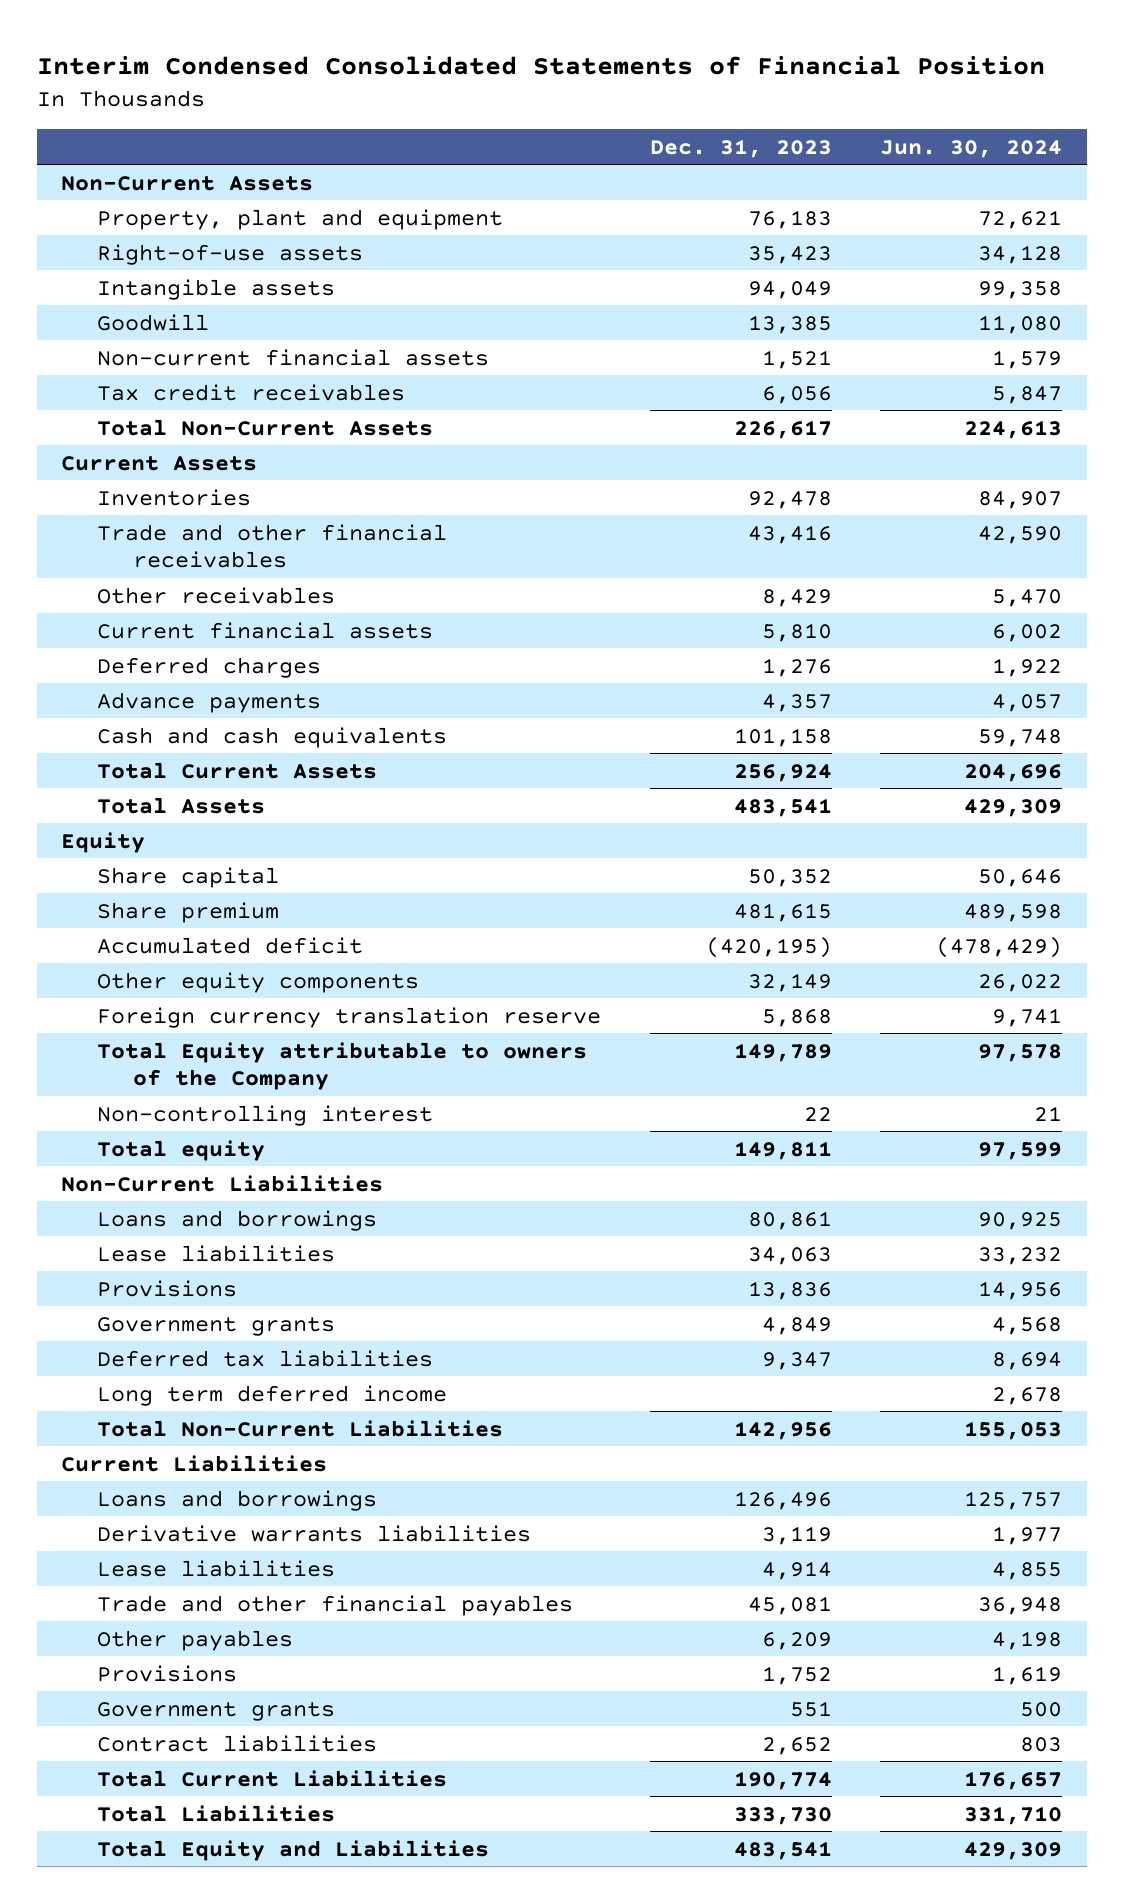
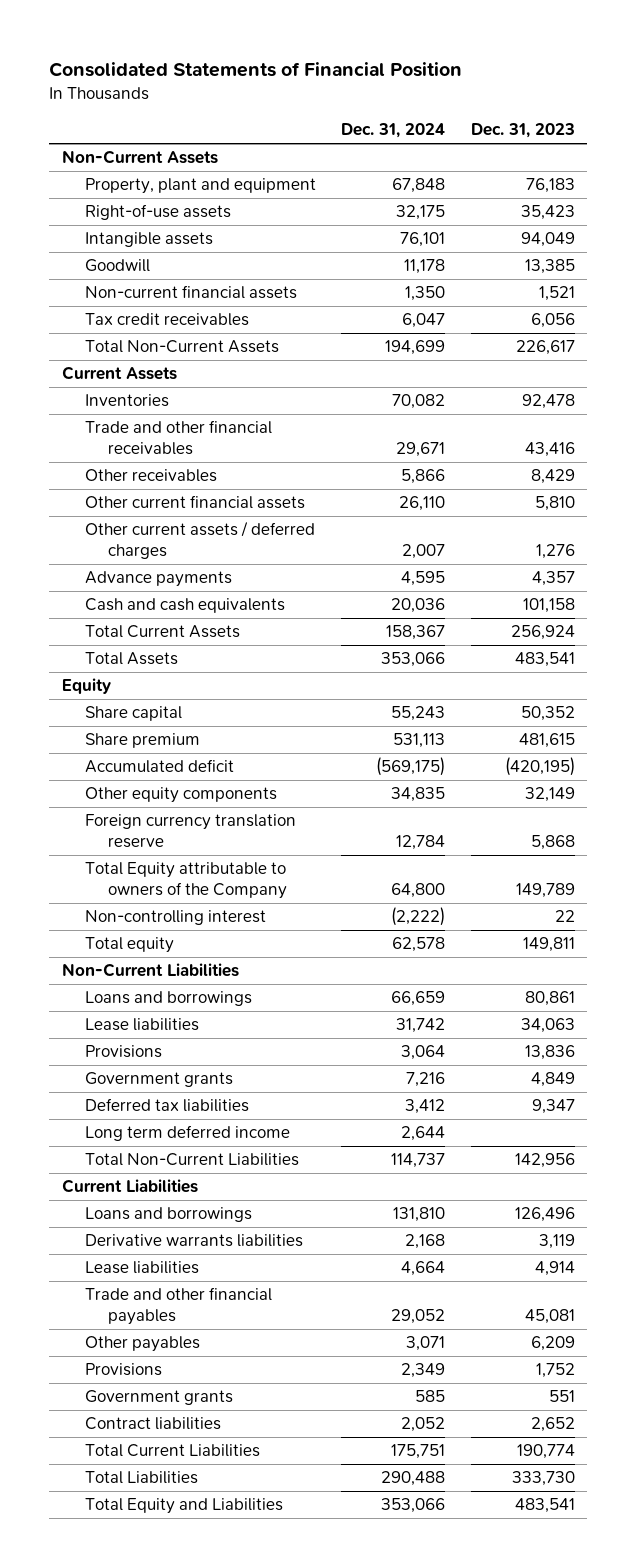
[37,55,1046,75] Interim Condensed Consolidated Statements of Financial Position -> [49,61,463,77] Consolidated Statements of Financial Position
[880,139,1063,158] Jun. 30, 2024 -> none
none -> [341,123,446,139] Dec. 31, 2024
[97,621,434,639] Current financial assets -> [84,495,305,510] Other current financial assets
[97,656,322,678] Deferred charges -> [84,521,315,560] Other current assets / deferred charges

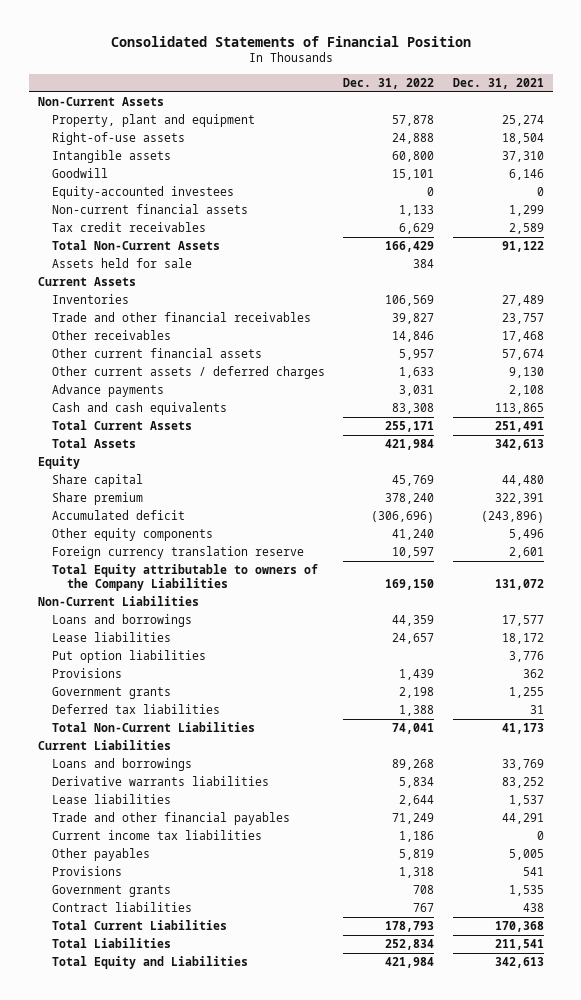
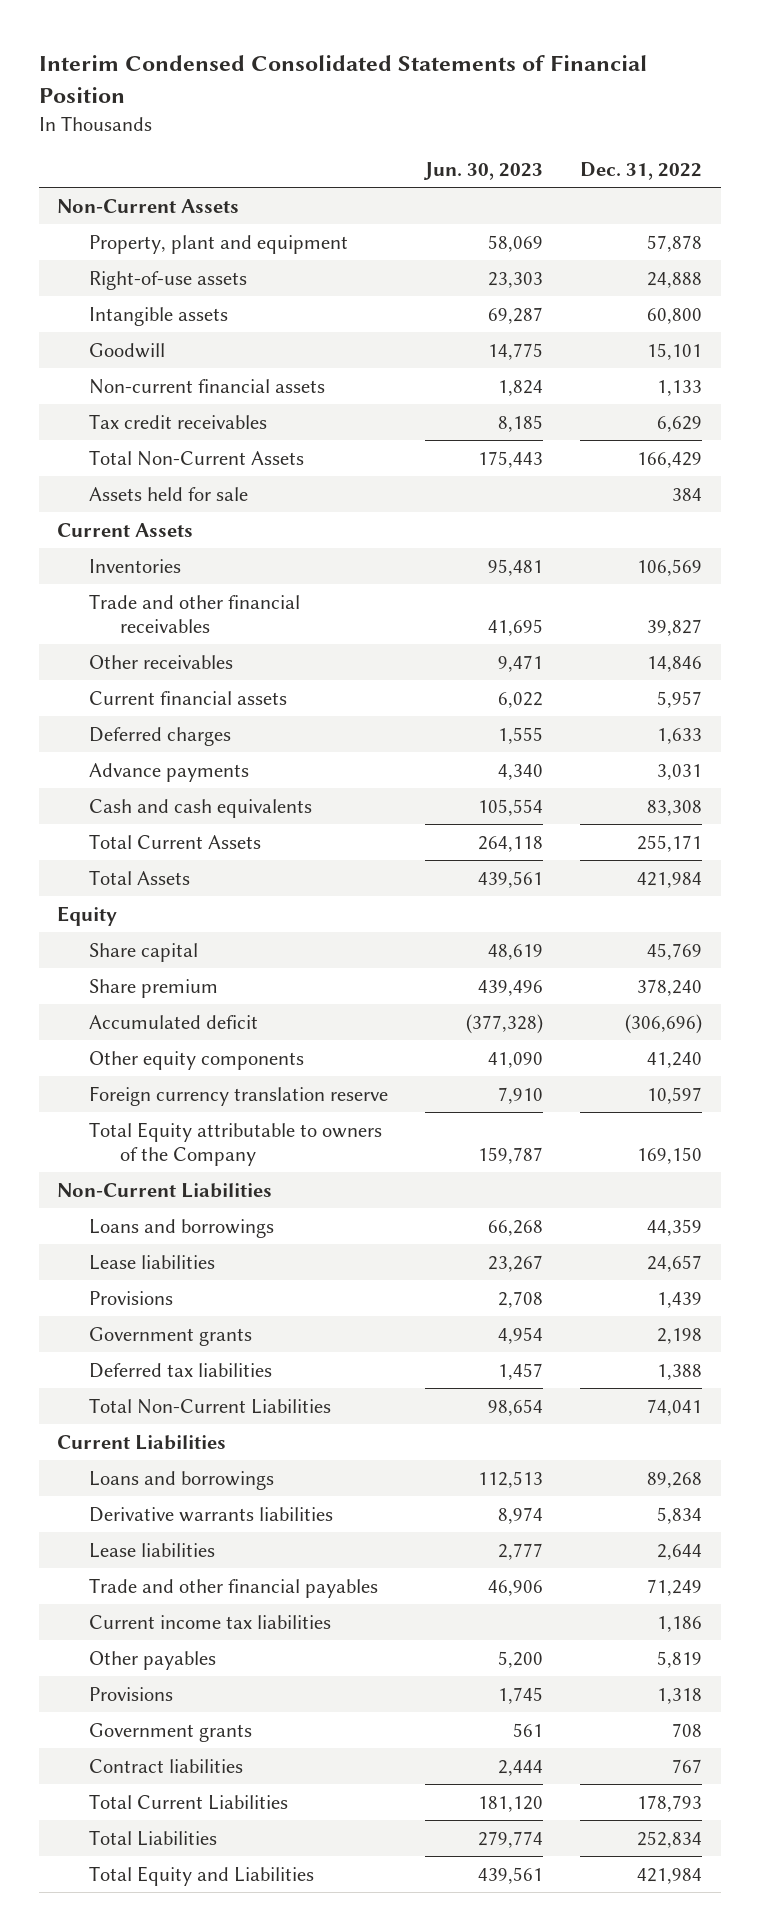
[110,35,471,47] Consolidated Statements of Financial Position -> [38,54,647,103] Interim Condensed Consolidated Statements of Financial Position
[452,78,544,90] Dec. 31, 2021 -> none
none -> [422,162,543,181] Jun. 30, 2023
[52,186,235,200] Equity-accounted investees -> none
[52,348,263,359] Other current financial assets -> [88,690,287,705] Current financial assets
[52,366,326,380] Other current assets / deferred charges -> [88,726,231,746] Deferred charges
[52,564,319,591] Total Equity attributable to owners of the Company Liabilities -> [88,1121,382,1166] Total Equity attributable to owners of the Company
[52,650,207,664] Put option liabilities -> none

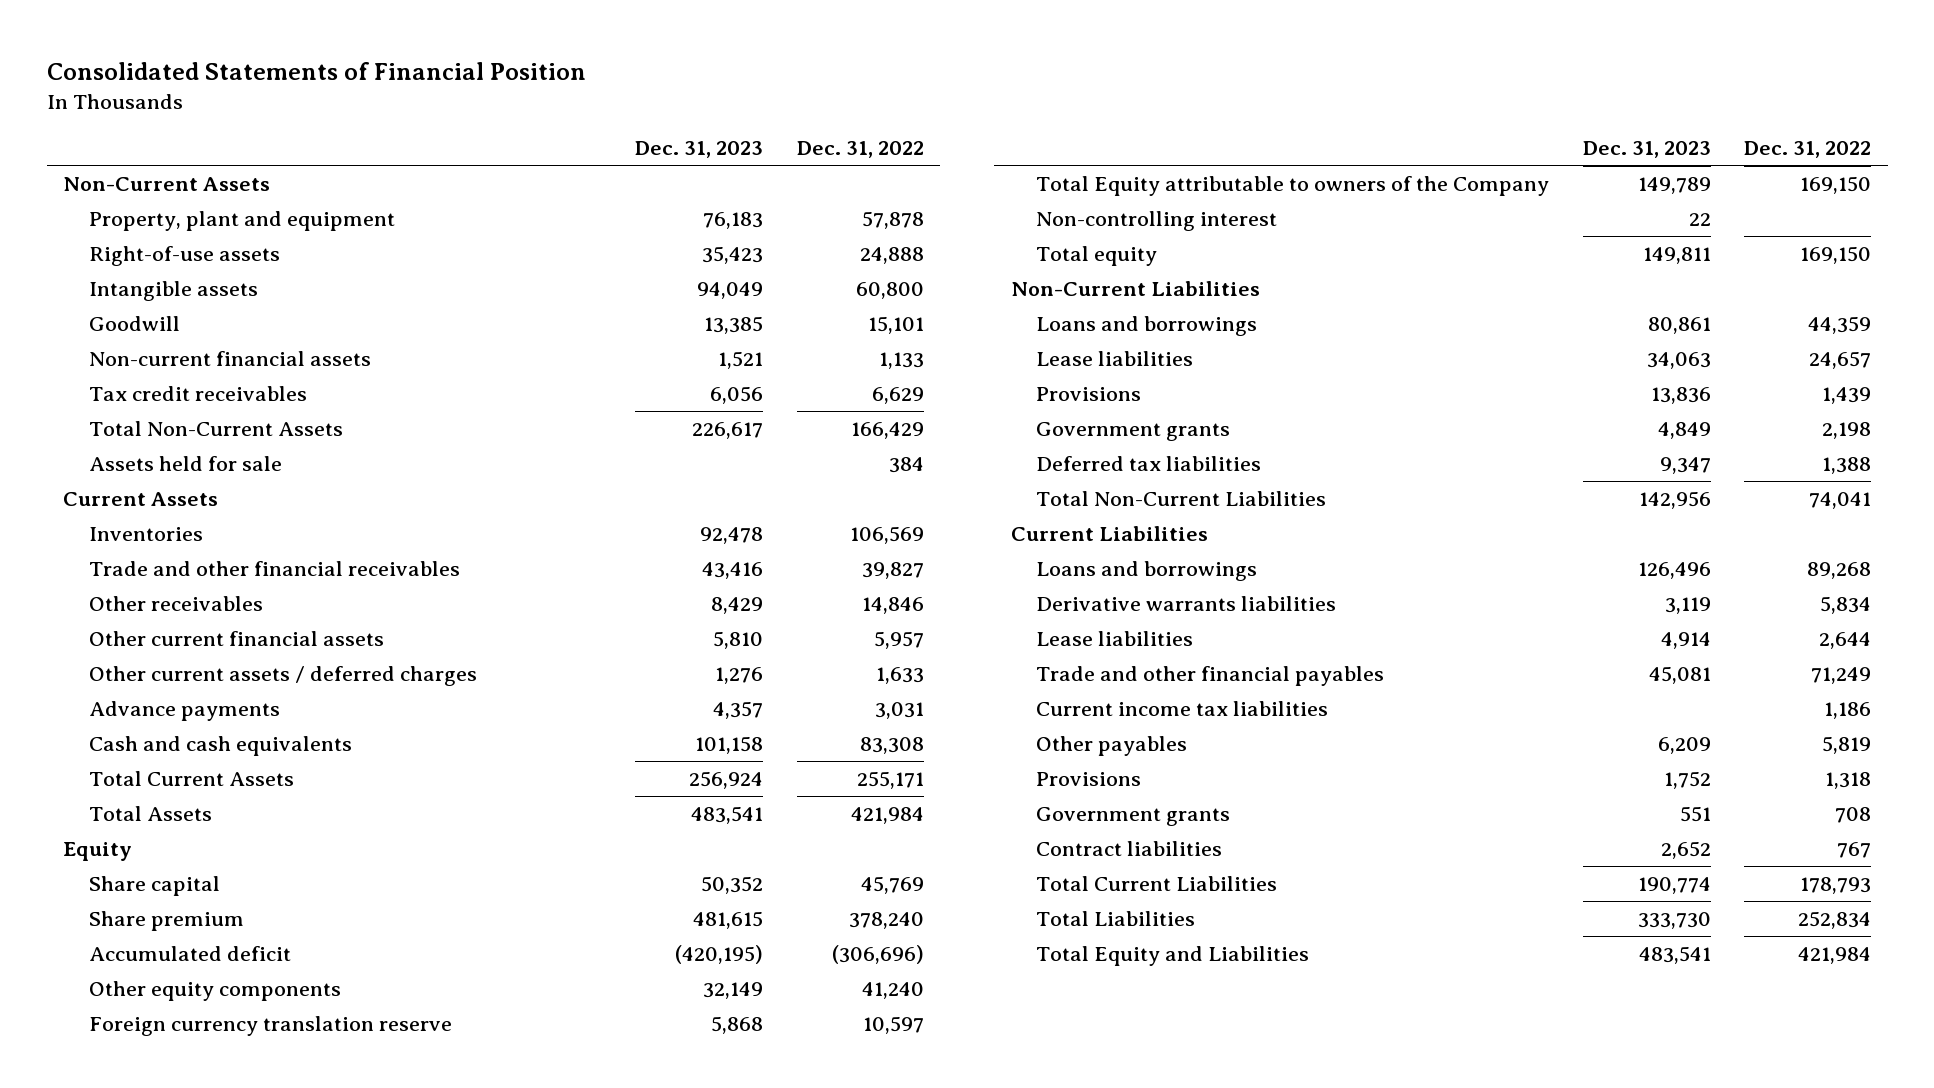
[38,54,647,103] Interim Condensed Consolidated Statements of Financial Position -> [46,61,586,80] Consolidated Statements of Financial Position
[422,162,543,181] Jun. 30, 2023 -> none
none -> [635,141,764,159] Dec. 31, 2023
[88,690,287,705] Current financial assets -> [88,630,384,646] Other current financial assets
[88,726,231,746] Deferred charges -> [88,665,477,686] Other current assets / deferred charges
none -> [1036,210,1278,231] Non-controlling interest
none -> [1036,245,1158,266] Total equity

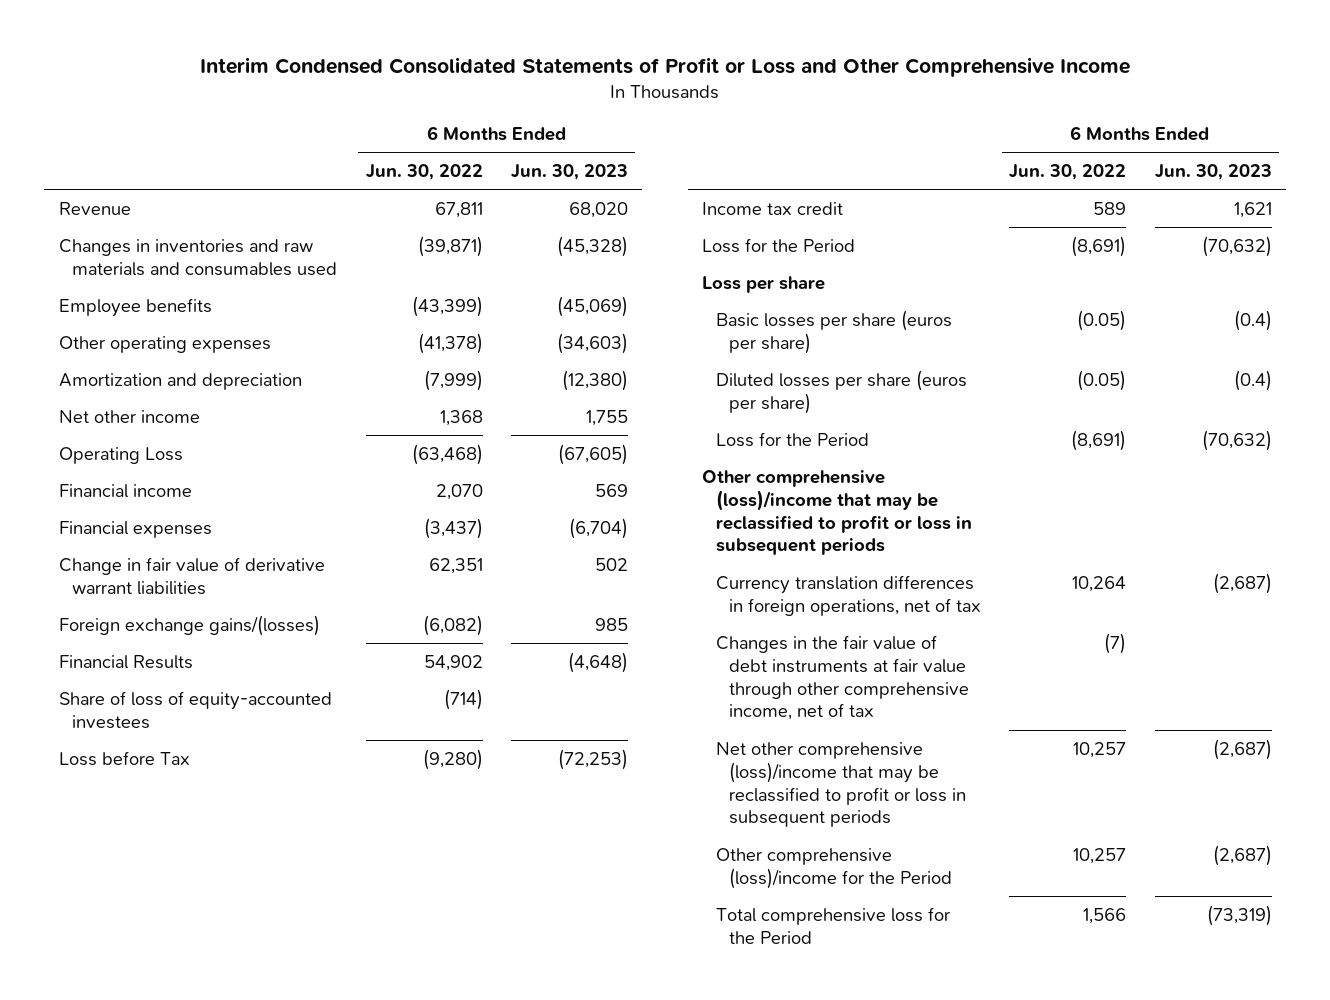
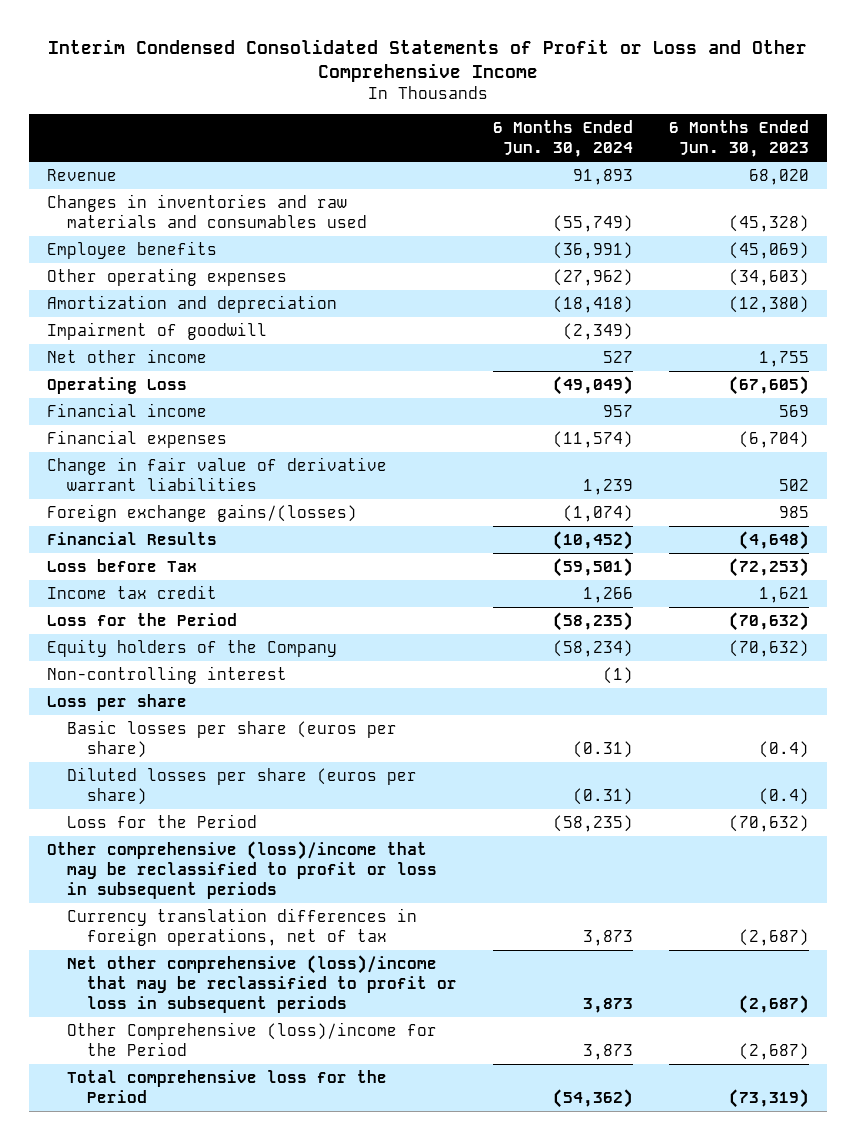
[365,164,483,181] Jun. 30, 2022 -> none
none -> [493,120,634,158] 6 Months Ended Jun. 30, 2024
none -> [47,321,268,340] Impairment of goodwill
[58,690,332,729] Share of loss of equity-accounted investees -> none
none -> [47,638,338,657] Equity holders of the Company
none -> [47,665,288,684] Non-controlling interest
[715,634,969,721] Changes in the fair value of debt instruments at fair value through other comprehensive income, net of tax -> none
[715,847,952,889] Other comprehensive (loss)/income for the Period -> [67,1021,438,1056] Other Comprehensive (loss)/income for the Period

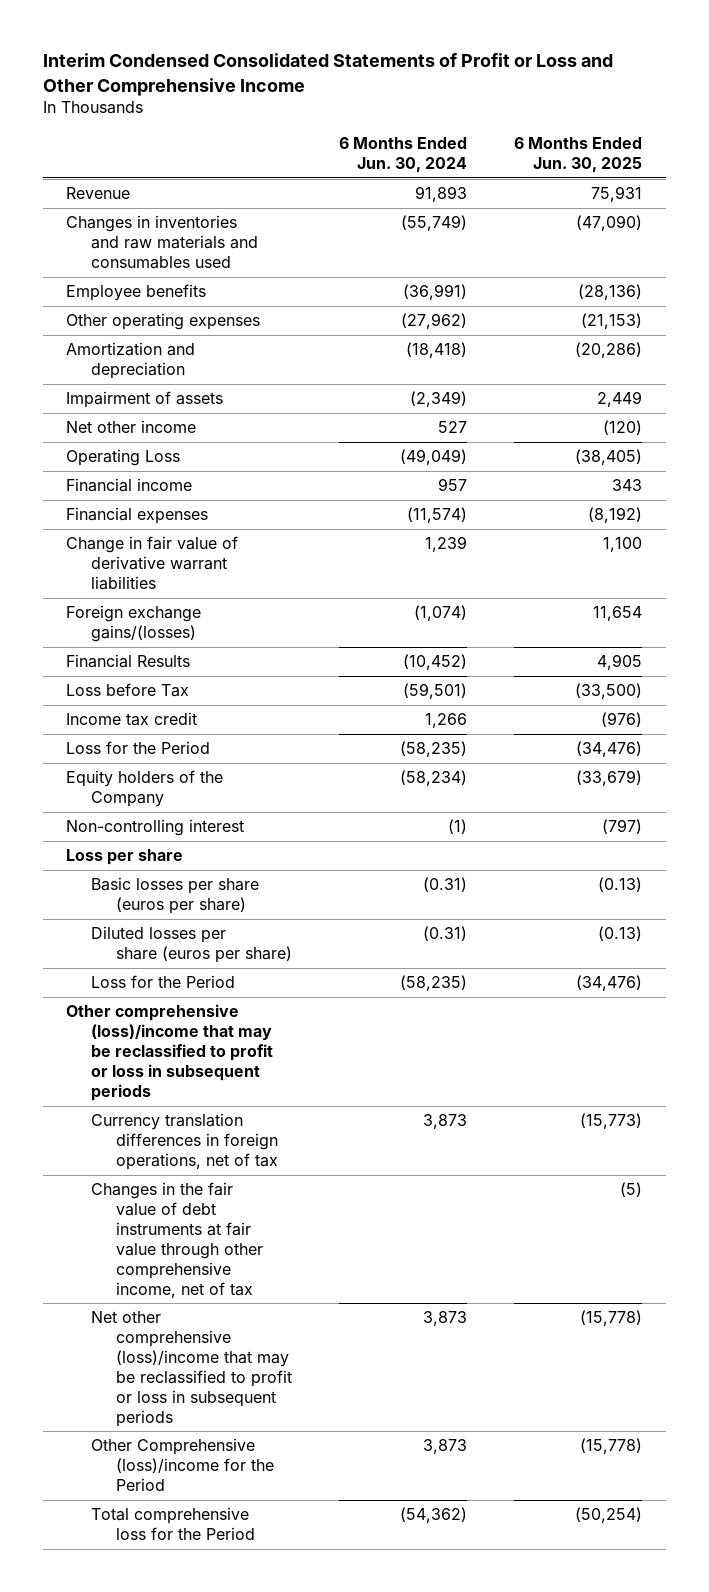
[668,120,809,158] 6 Months Ended Jun. 30, 2023 -> none
none -> [514,137,643,173] 6 Months Ended Jun. 30, 2025
[47,321,268,340] Impairment of goodwill -> [66,391,224,409] Impairment of assets
none -> [91,1182,264,1298] Changes in the fair value of debt instruments at fair value through other comprehensive income, net of tax

